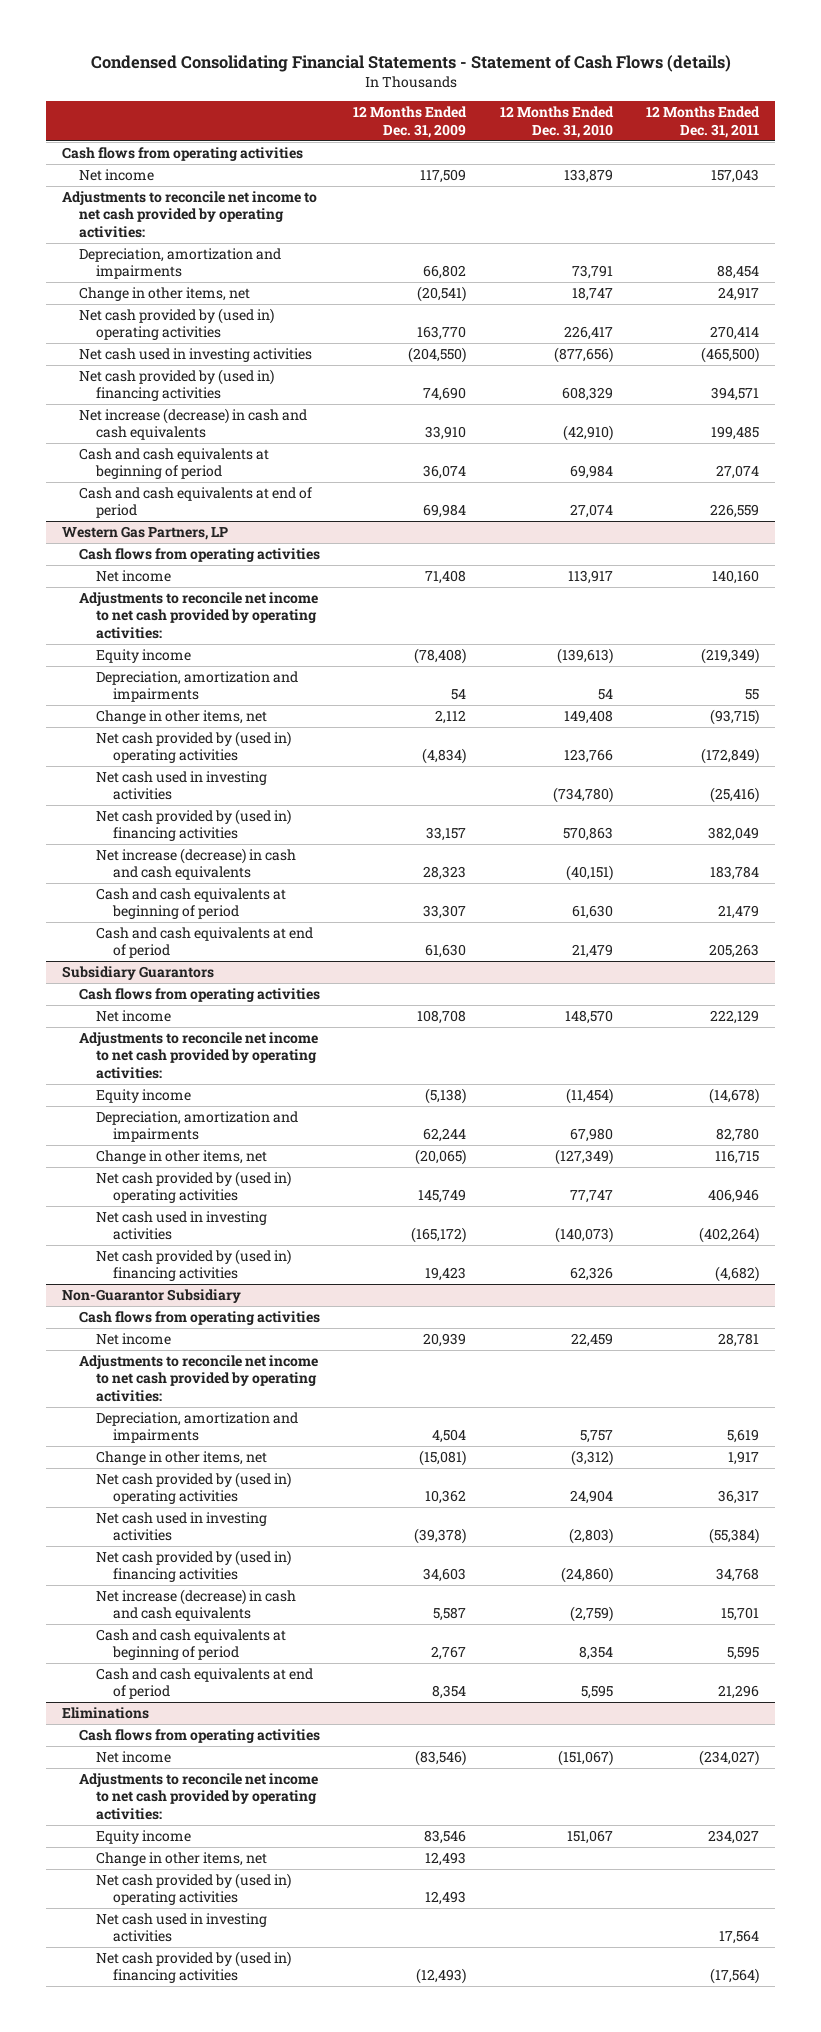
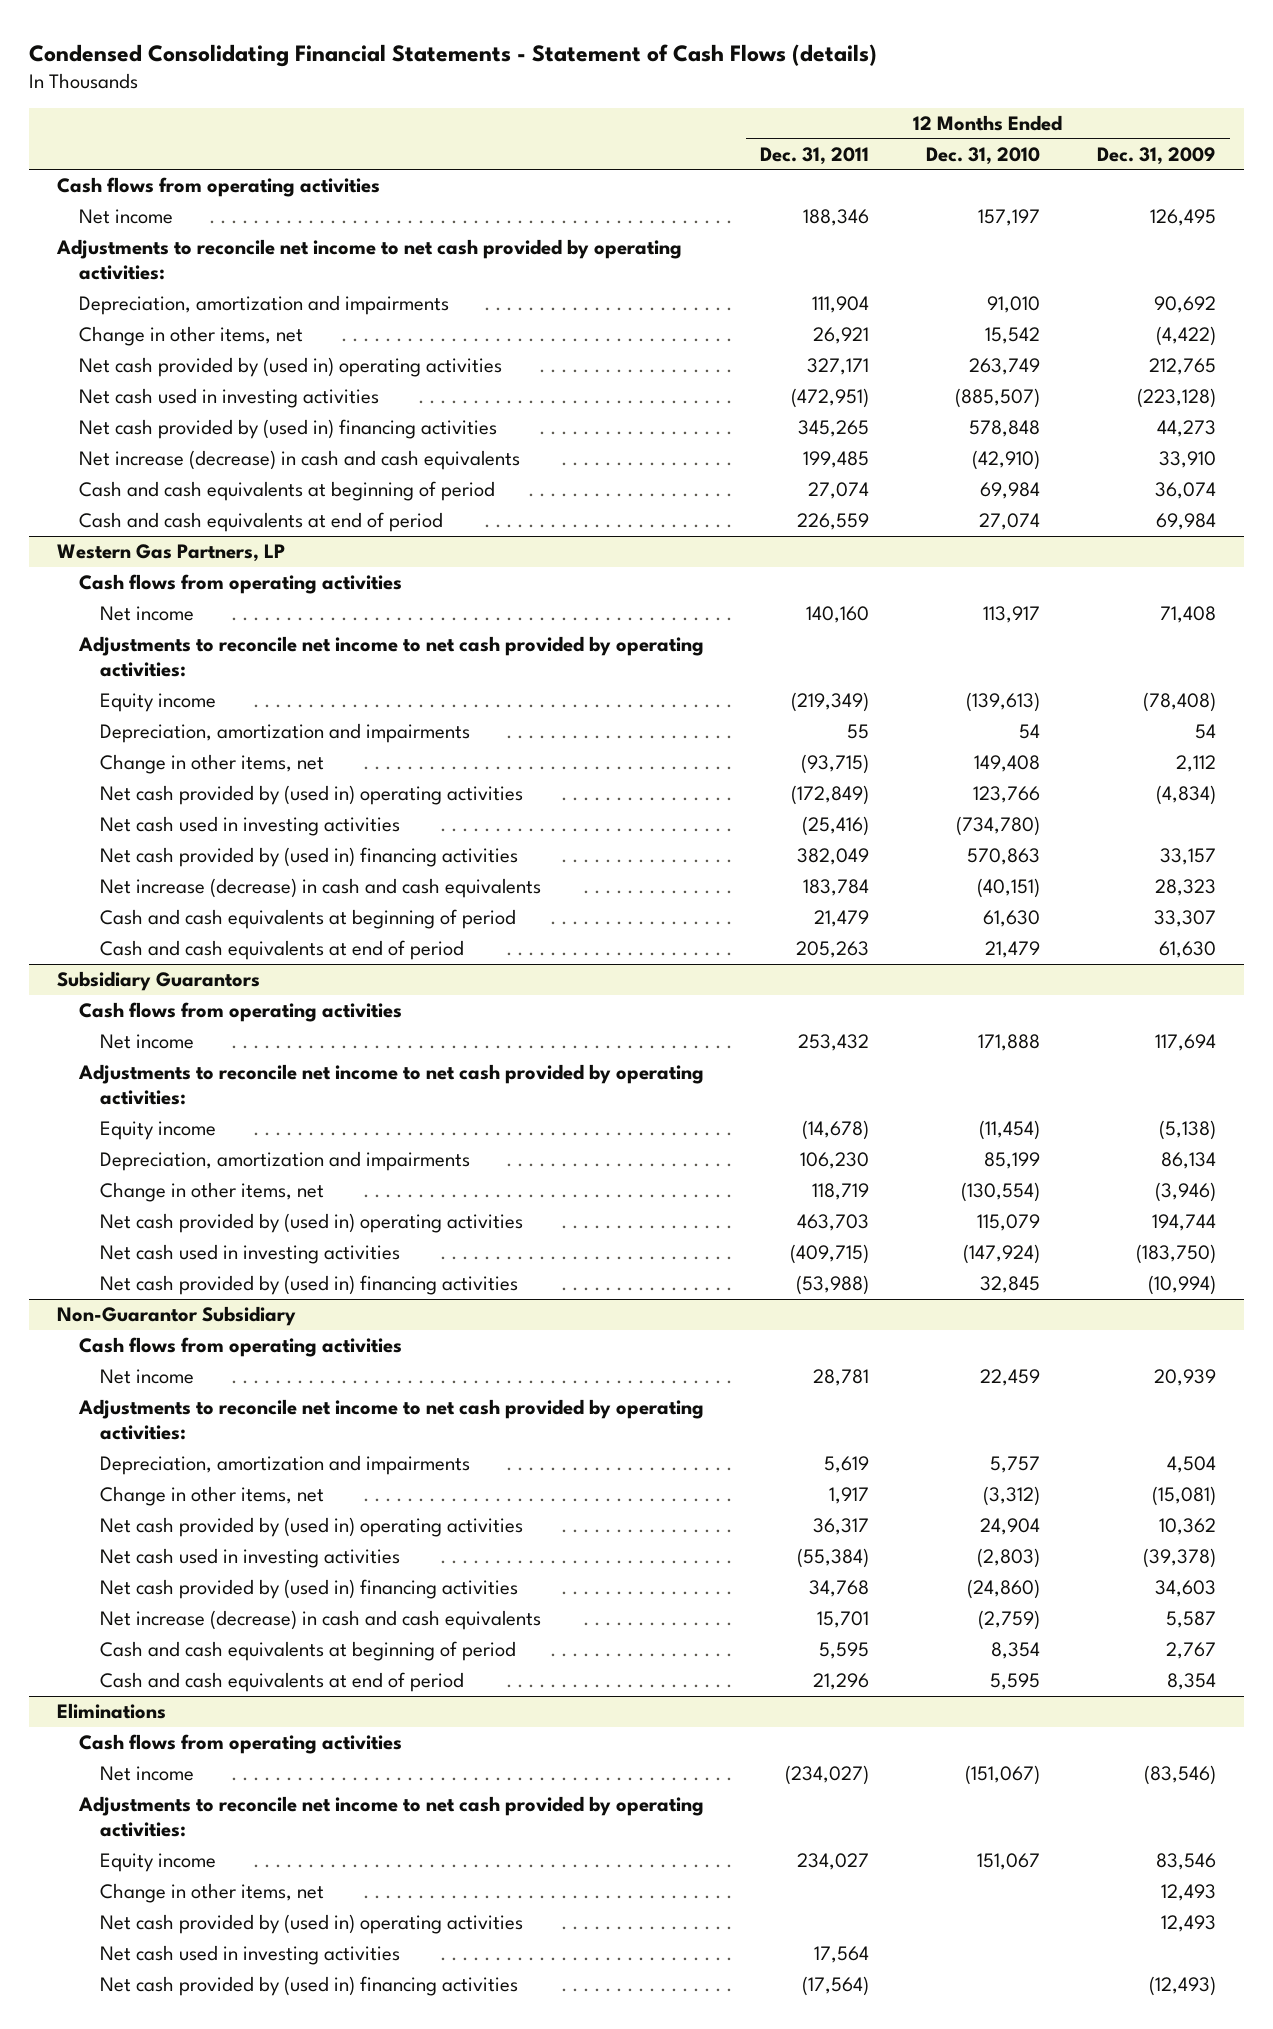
[420,168,467,183] 117,509 -> [1149,208,1216,226] 126,495
[563,168,613,183] 133,879 -> [977,208,1040,226] 157,197
[710,168,759,183] 157,043 -> [803,208,870,226] 188,346
[423,265,467,280] 66,802 -> [1153,295,1216,313] 90,692
[571,265,613,280] 73,791 -> [986,295,1040,313] 91,010
[716,265,759,280] 88,454 -> [812,295,870,313] 111,904
[417,285,467,302] (20,541) -> [1155,325,1216,346] (4,422)
[571,286,613,301] 18,747 -> [984,326,1040,344] 15,542
[717,286,759,301] 24,917 -> [813,326,870,344] 26,921
[417,326,467,341] 163,770 -> [1148,357,1216,375] 212,765
[563,326,613,341] 226,417 -> [968,357,1040,375] 263,749
[709,326,759,341] 270,414 -> [807,357,870,375] 327,171
[408,346,467,363] (204,550) -> [1136,387,1216,408] (223,128)
[553,346,613,363] (877,656) -> [954,387,1040,408] (885,507)
[700,346,759,363] (465,500) -> [791,387,870,408] (472,951)
[423,387,467,402] 74,690 -> [1156,419,1216,437] 44,273
[561,387,613,402] 608,329 -> [968,419,1040,437] 578,848
[710,387,759,402] 394,571 -> [798,419,870,437] 345,265
[417,1009,467,1024] 108,708 -> [1154,1033,1216,1051] 117,694
[564,1009,613,1024] 148,570 -> [977,1033,1040,1051] 171,888
[709,1009,759,1024] 222,129 -> [798,1033,870,1051] 253,432
[423,1128,467,1143] 62,244 -> [1160,1151,1216,1169] 86,134
[569,1128,613,1143] 67,980 -> [983,1151,1040,1169] 85,199
[715,1128,759,1143] 82,780 -> [800,1151,870,1169] 106,230
[415,1148,467,1165] (20,065) -> [1154,1181,1216,1202] (3,946)
[554,1148,613,1165] (127,349) -> [960,1181,1040,1202] (130,554)
[714,1149,759,1164] 116,715 -> [812,1182,870,1200] 118,719
[418,1189,467,1204] 145,749 -> [1151,1213,1216,1231] 194,744
[569,1190,613,1204] 77,747 -> [976,1213,1040,1231] 115,079
[707,1189,759,1204] 406,946 -> [797,1213,870,1231] 463,703
[411,1227,467,1244] (165,172) -> [1135,1243,1216,1264] (183,750)
[554,1227,613,1244] (140,073) -> [962,1243,1040,1264] (147,924)
[698,1227,759,1244] (402,264) -> [790,1243,870,1264] (409,715)
[425,1267,467,1282] 19,423 -> [1147,1274,1216,1295] (10,994)
[569,1267,613,1282] 62,326 -> [979,1275,1040,1293] 32,845
[714,1266,759,1283] (4,682) -> [796,1274,870,1295] (53,988)

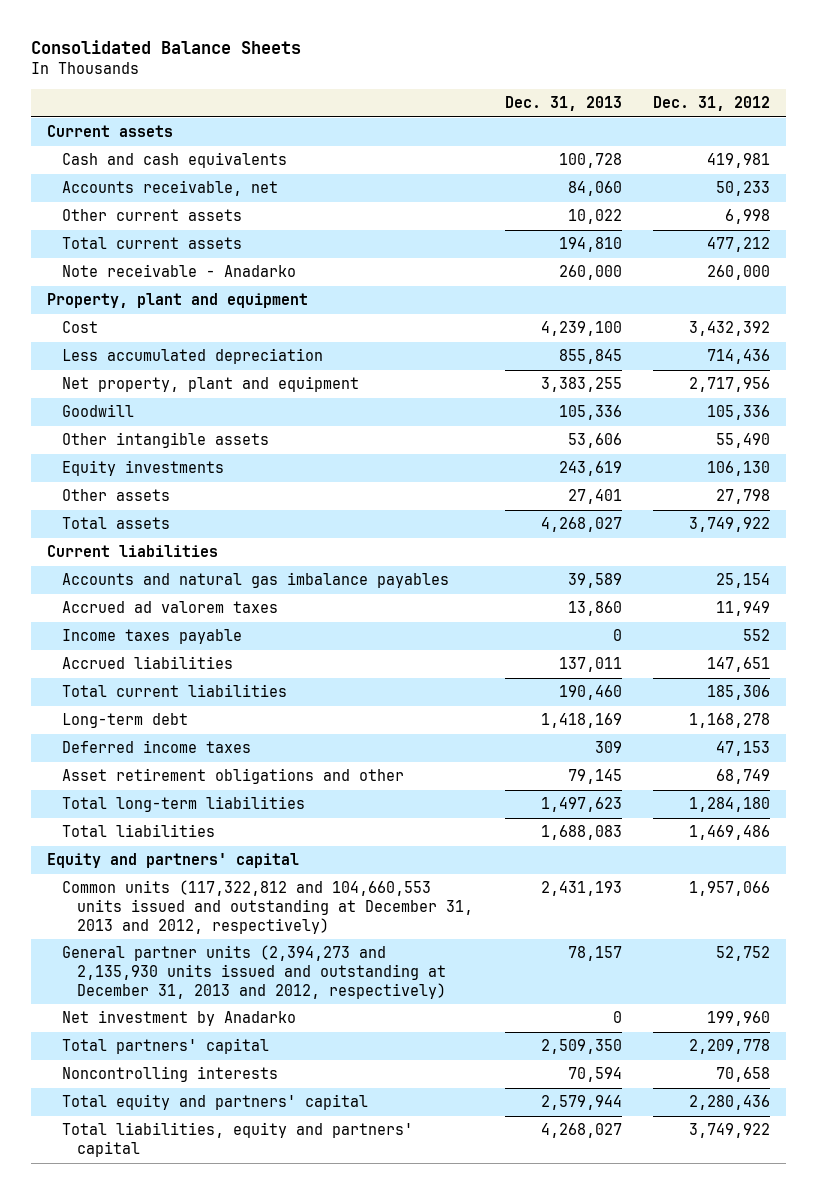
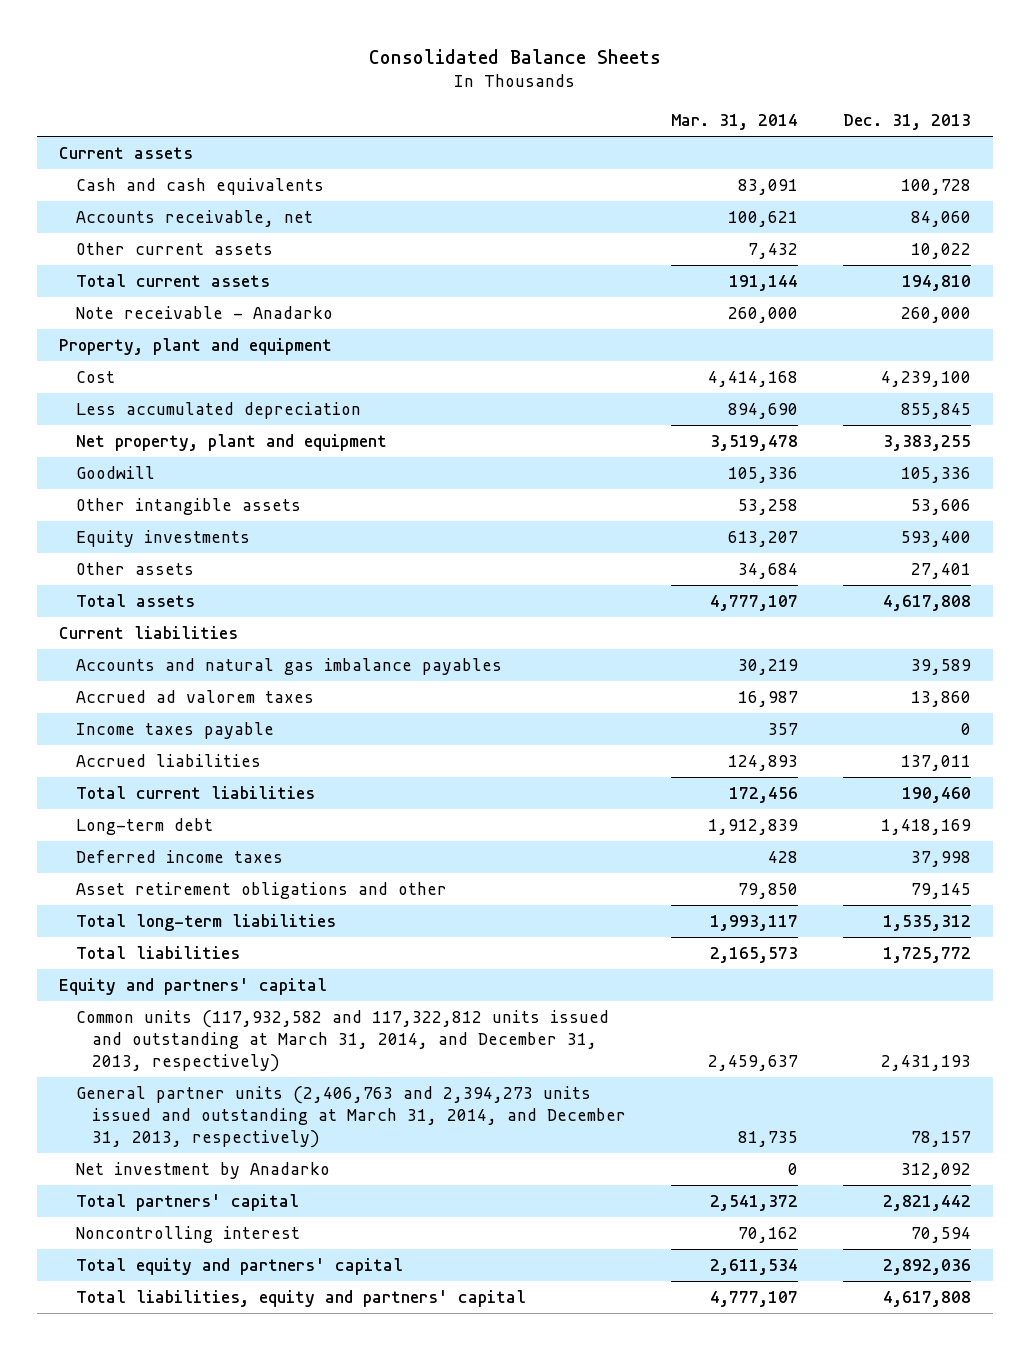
[653,95,771,111] Dec. 31, 2012 -> none
none -> [671,114,799,131] Mar. 31, 2014
[558,461,622,477] 243,619 -> [900,530,971,547] 593,400
[540,517,622,533] 4,268,027 -> [882,594,971,611] 4,617,808
[594,741,622,754] 309 -> [910,850,971,867] 37,998
[540,797,622,813] 1,497,623 -> [882,914,971,931] 1,535,312
[540,825,622,841] 1,688,083 -> [882,946,971,963] 1,725,772
[61,880,473,934] Common units (117,322,812 and 104,660,553 units issued and outstanding at December 31, 2013 and 2012, respectively) -> [75,1009,609,1072] Common units (117,932,582 and 117,322,812 units issued and outstanding at March 31, 2014, and December 31, 2013, respectively)
[61,945,446,999] General partner units (2,394,273 and 2,135,930 units issued and outstanding at December 31, 2013 and 2012, respectively) -> [75,1085,627,1148] General partner units (2,406,763 and 2,394,273 units issued and outstanding at March 31, 2014, and December 31, 2013, respectively)
[612,1011,622,1024] 0 -> [900,1162,971,1179] 312,092
[540,1039,622,1055] 2,509,350 -> [882,1194,971,1211] 2,821,442
[61,1066,278,1083] Noncontrolling interests -> [75,1225,300,1243] Noncontrolling interest
[540,1095,622,1111] 2,579,944 -> [882,1258,971,1275] 2,892,036
[540,1123,622,1139] 4,268,027 -> [882,1290,971,1307] 4,617,808

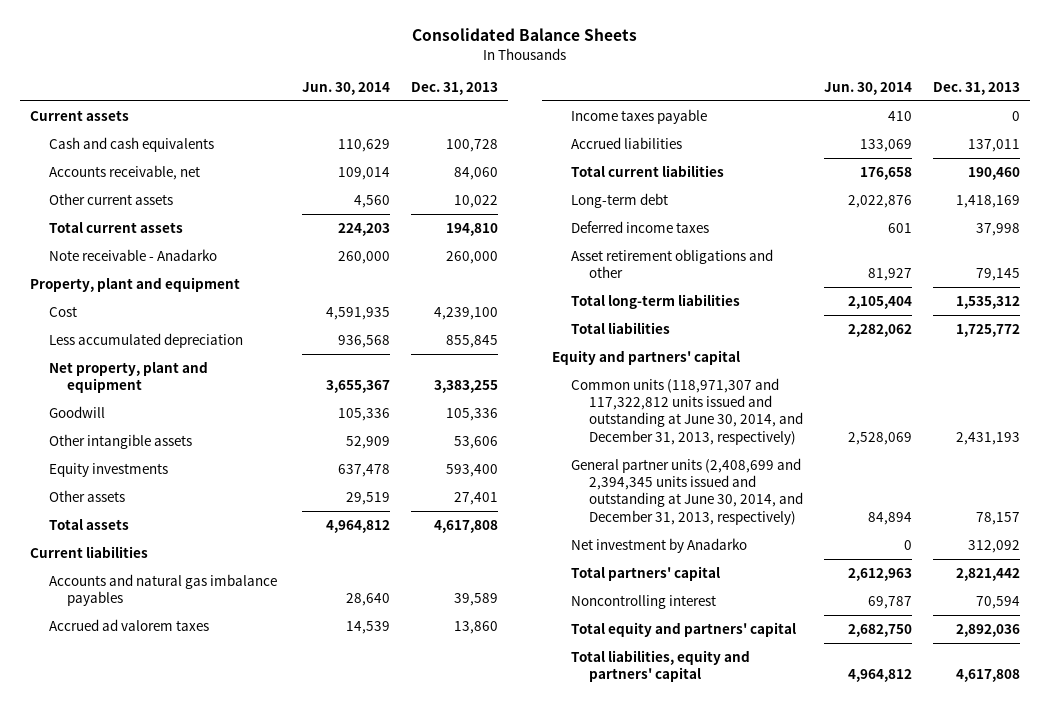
[671,114,799,131] Mar. 31, 2014 -> none
none -> [302,81,391,95] Jun. 30, 2014
[75,1009,609,1072] Common units (117,932,582 and 117,322,812 units issued and outstanding at March 31, 2014, and December 31, 2013, respectively) -> [570,377,804,445] Common units (118,971,307 and 117,322,812 units issued and outstanding at June 30, 2014, and December 31, 2013, respectively)
[75,1085,627,1148] General partner units (2,406,763 and 2,394,273 units issued and outstanding at March 31, 2014, and December 31, 2013, respectively) -> [570,457,804,525] General partner units (2,408,699 and 2,394,345 units issued and outstanding at June 30, 2014, and December 31, 2013, respectively)

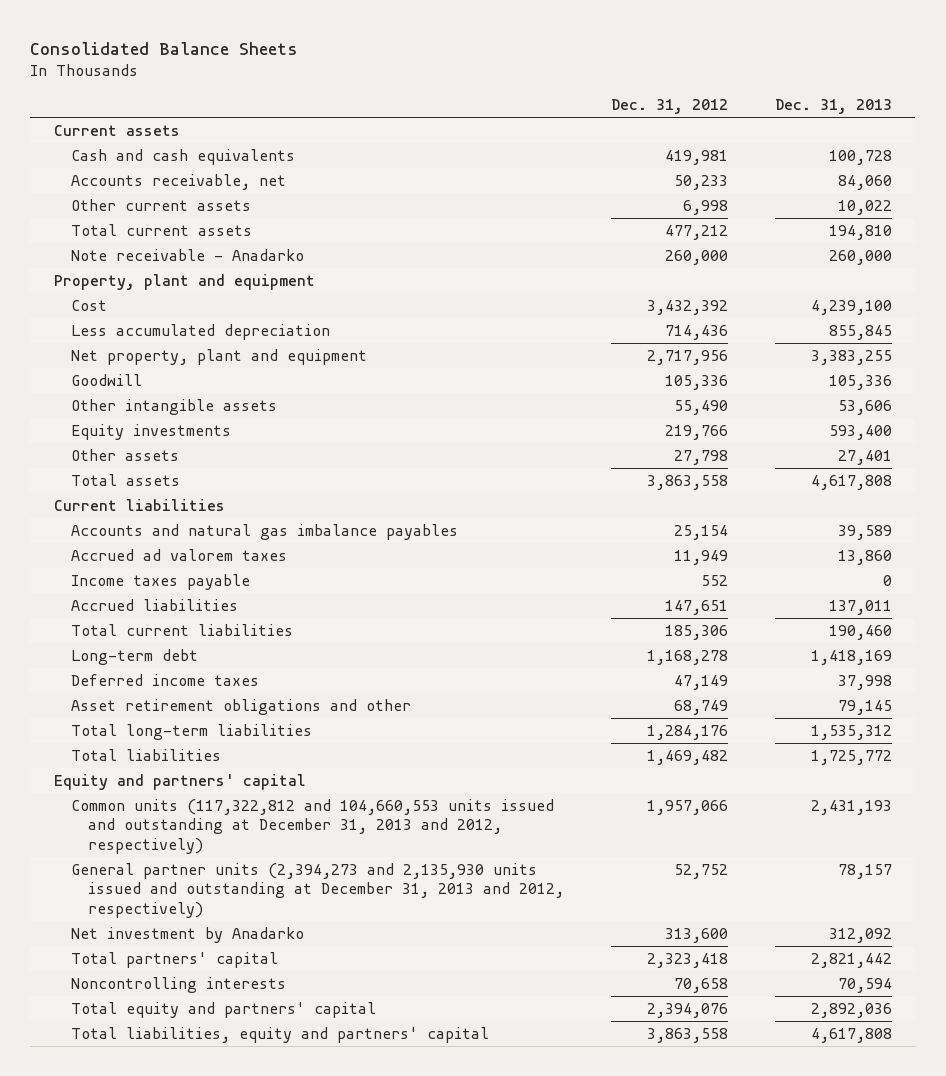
[302,81,391,95] Jun. 30, 2014 -> none
none -> [611,99,729,115] Dec. 31, 2012
[570,377,804,445] Common units (118,971,307 and 117,322,812 units issued and outstanding at June 30, 2014, and December 31, 2013, respectively) -> [71,798,555,854] Common units (117,322,812 and 104,660,553 units issued and outstanding at December 31, 2013 and 2012, respectively)
[570,457,804,525] General partner units (2,408,699 and 2,394,345 units issued and outstanding at June 30, 2014, and December 31, 2013, respectively) -> [71,862,565,918] General partner units (2,394,273 and 2,135,930 units issued and outstanding at December 31, 2013 and 2012, respectively)
[570,594,716,609] Noncontrolling interest -> [71,976,287,993] Noncontrolling interests

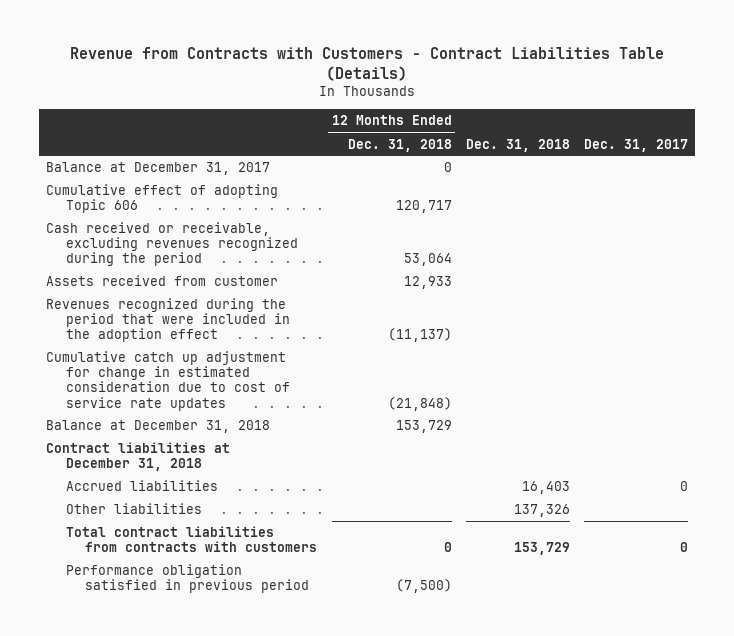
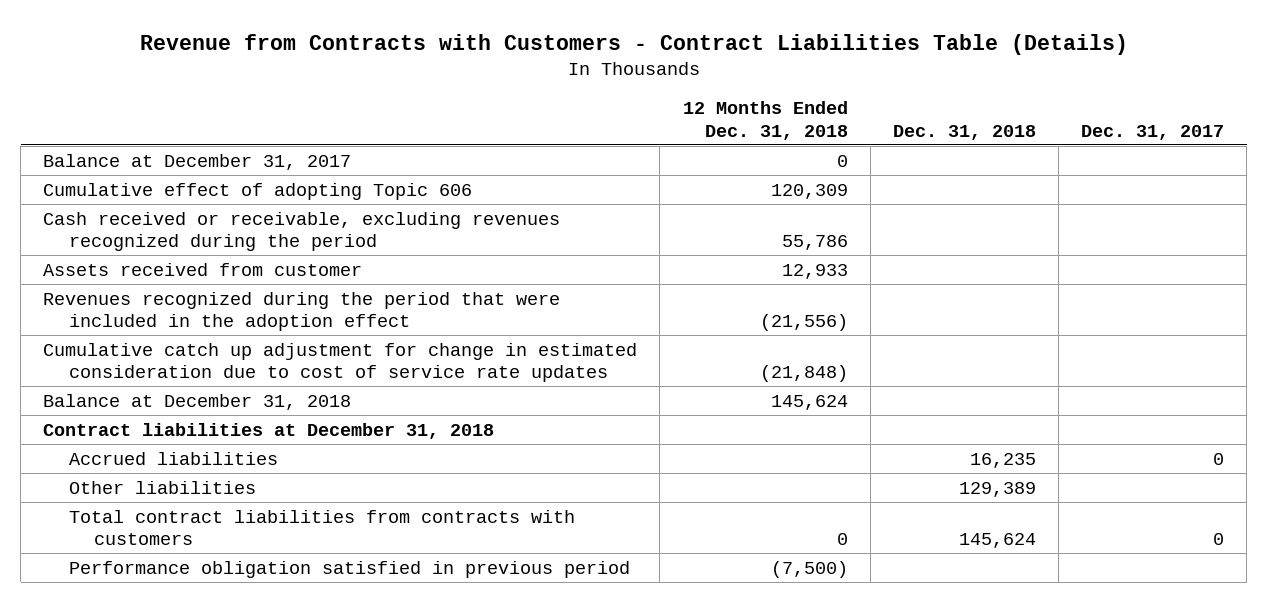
[395,200,452,214] 120,717 -> [770,183,848,199] 120,309
[403,253,452,267] 53,064 -> [781,234,848,250] 55,786
[387,328,452,343] (11,137) -> [759,313,848,331] (21,556)
[395,420,452,434] 153,729 -> [770,394,848,410] 145,624
[521,481,570,495] 16,403 -> [969,452,1036,468] 16,235
[513,504,570,518] 137,326 -> [958,481,1036,497] 129,389
[513,542,570,556] 153,729 -> [958,532,1036,548] 145,624

